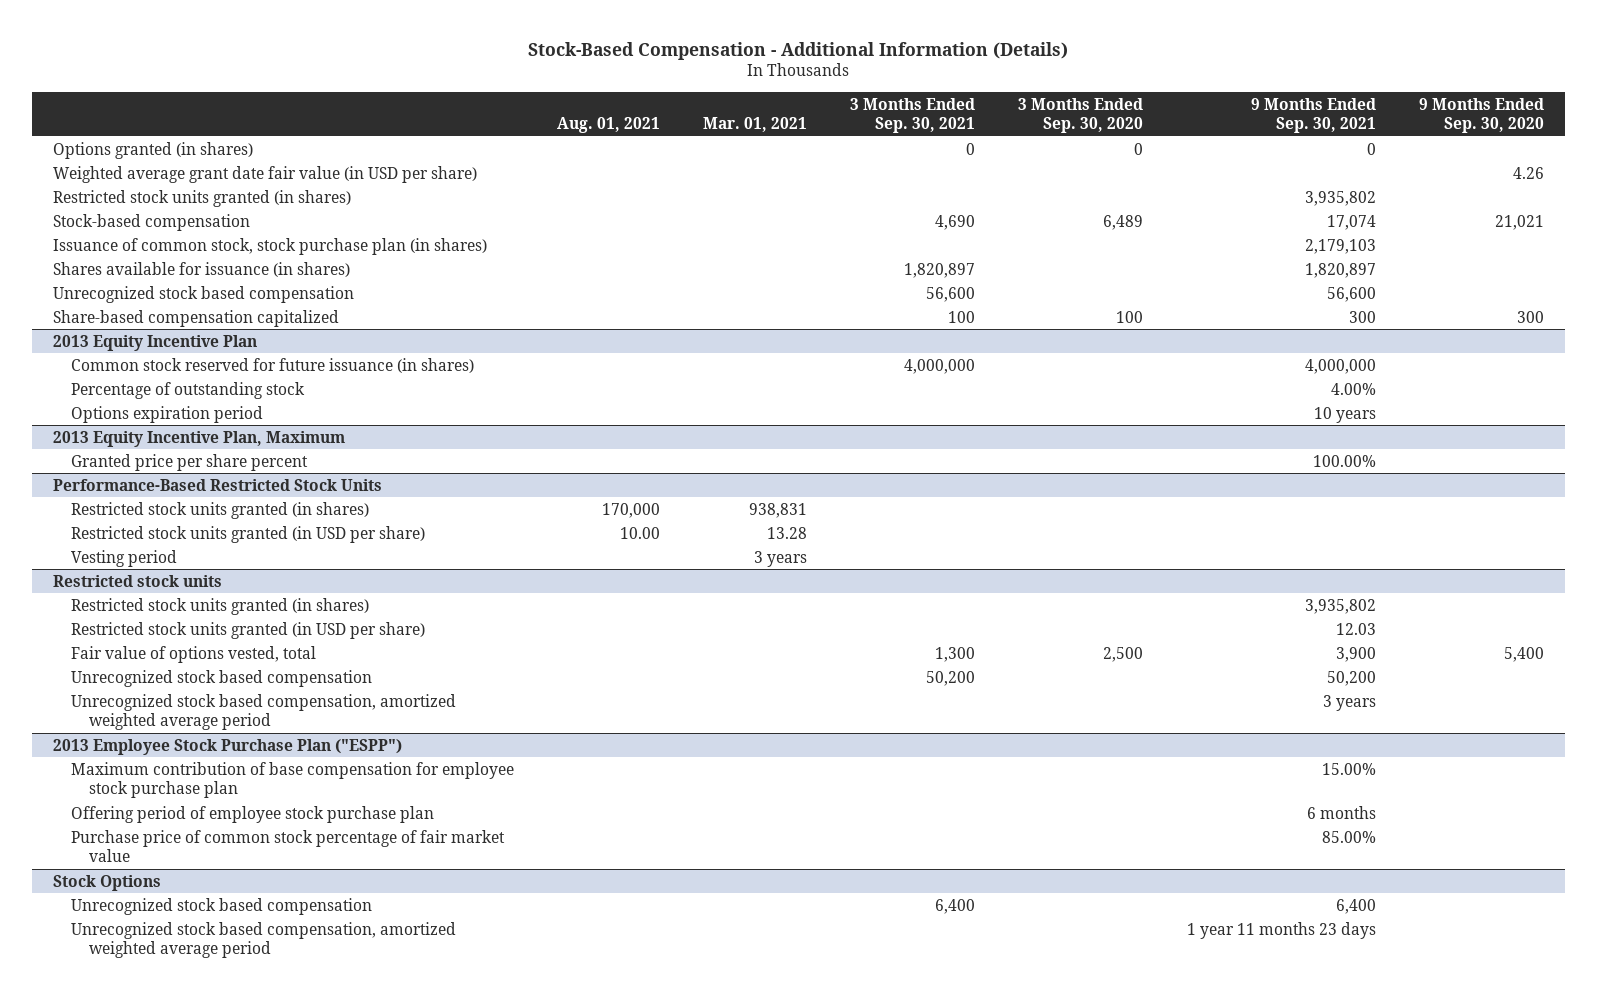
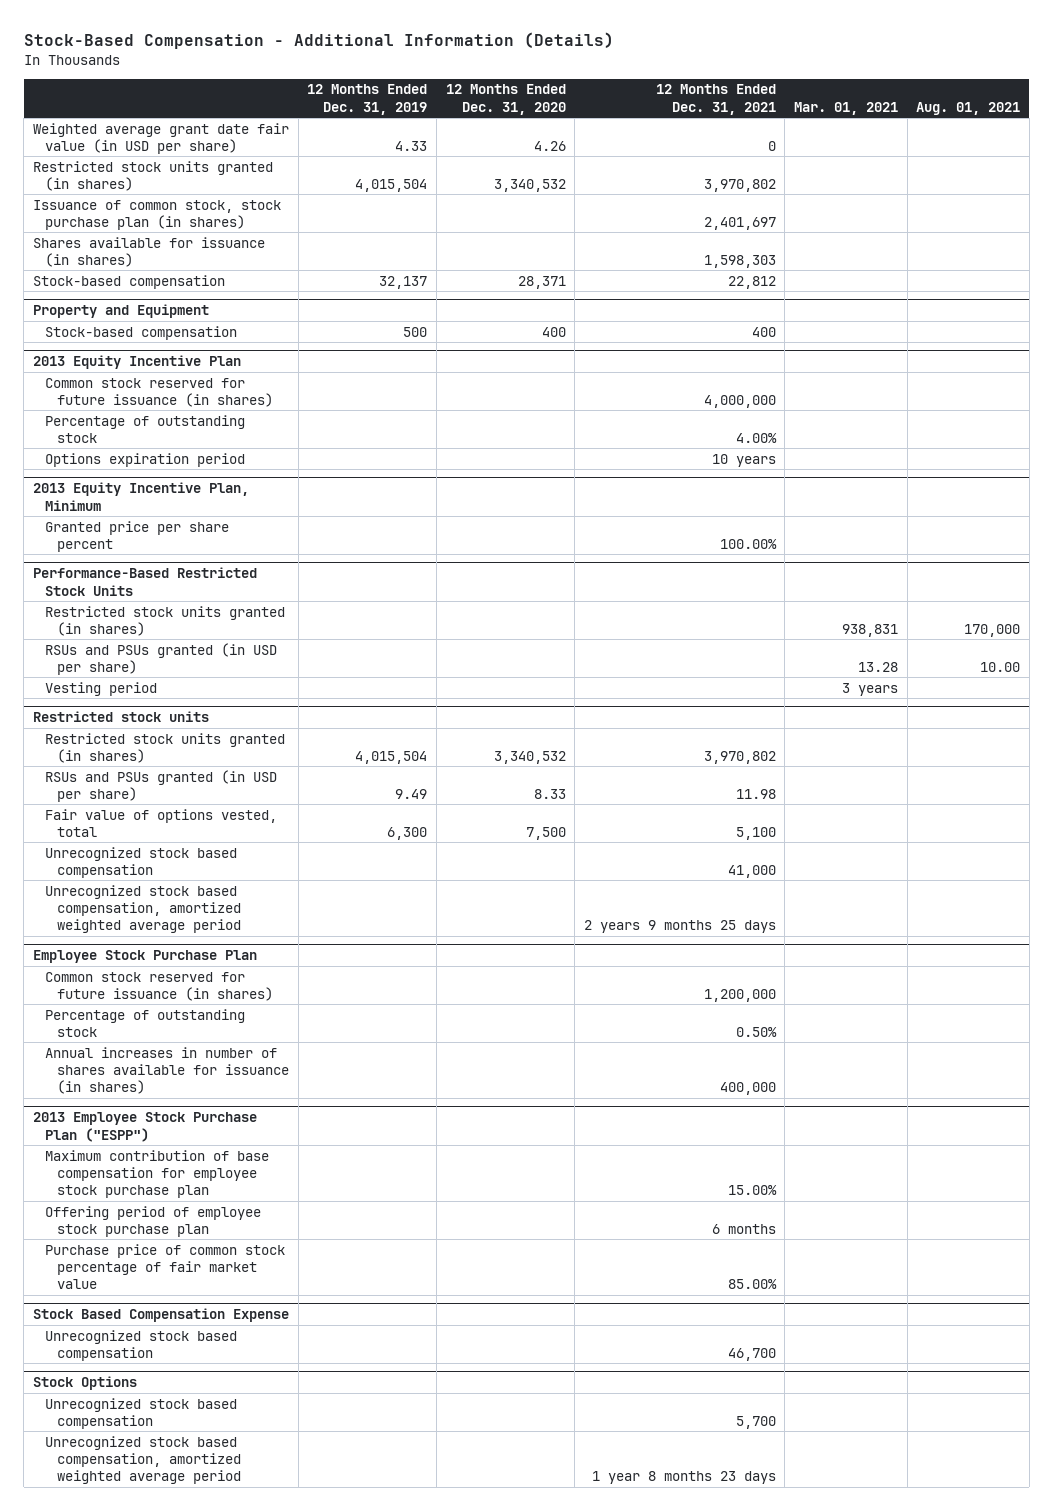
[850,97,976,134] 3 Months Ended Sep. 30, 2021 -> none
[1018,97,1144,134] 3 Months Ended Sep. 30, 2020 -> none
[1250,97,1376,134] 9 Months Ended Sep. 30, 2021 -> none
[1418,97,1544,134] 9 Months Ended Sep. 30, 2020 -> none
none -> [307,84,428,115] 12 Months Ended Dec. 31, 2019
none -> [445,84,566,115] 12 Months Ended Dec. 31, 2020
none -> [655,84,776,115] 12 Months Ended Dec. 31, 2021
[53,141,254,159] Options granted (in shares) -> none
[53,285,355,303] Unrecognized stock based compensation -> none
[53,309,340,327] Share-based compensation capitalized -> none
[53,213,251,231] Stock-based compensation -> [32,274,225,289] Stock-based compensation
none -> [32,304,209,319] Property and Equipment
none -> [45,325,238,340] Stock-based compensation
[53,430,346,447] 2013 Equity Incentive Plan, Maximum -> [32,482,249,511] 2013 Equity Incentive Plan, Minimum
[70,525,425,543] Restricted stock units granted (in USD per share) -> [45,642,278,676] RSUs and PSUs granted (in USD per share)
[70,621,425,639] Restricted stock units granted (in USD per share) -> [45,769,278,803] RSUs and PSUs granted (in USD per share)
none -> [32,950,257,964] Employee Stock Purchase Plan
none -> [45,971,274,1002] Common stock reserved for future issuance (in shares)
none -> [45,1008,246,1038] Percentage of outstanding stock
none -> [45,1046,290,1095] Annual increases in number of shares available for issuance (in shares)
none -> [32,1308,289,1323] Stock Based Compensation Expense
none -> [45,1329,238,1362] Unrecognized stock based compensation

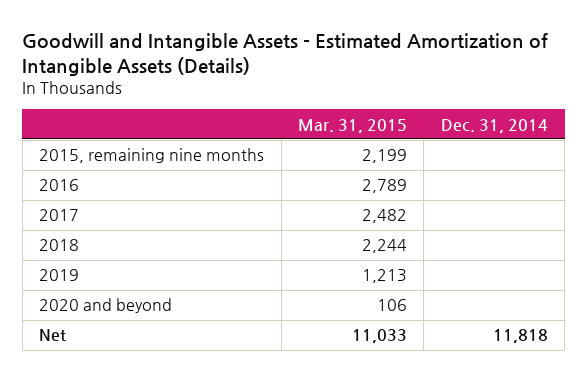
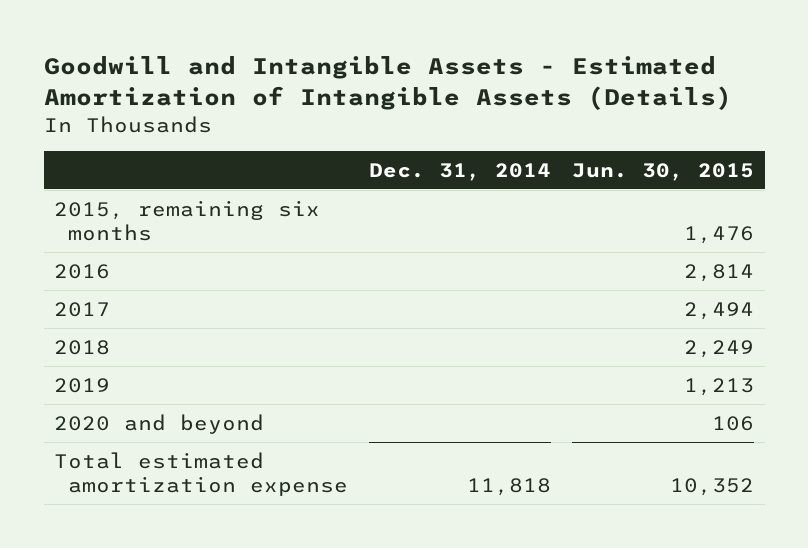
[297,118,407,133] Mar. 31, 2015 -> none
none -> [572,162,755,181] Jun. 30, 2015
[39,148,265,164] 2015, remaining nine months -> [54,199,321,242] 2015, remaining six months
[39,329,67,342] Net -> [54,451,349,497] Total estimated amortization expense

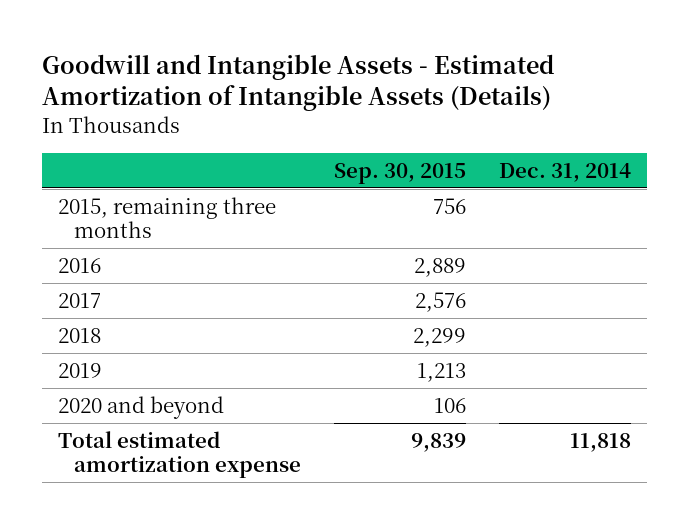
[572,162,755,181] Jun. 30, 2015 -> none
none -> [333,163,466,185] Sep. 30, 2015
[54,199,321,242] 2015, remaining six months -> [58,196,277,239] 2015, remaining three months

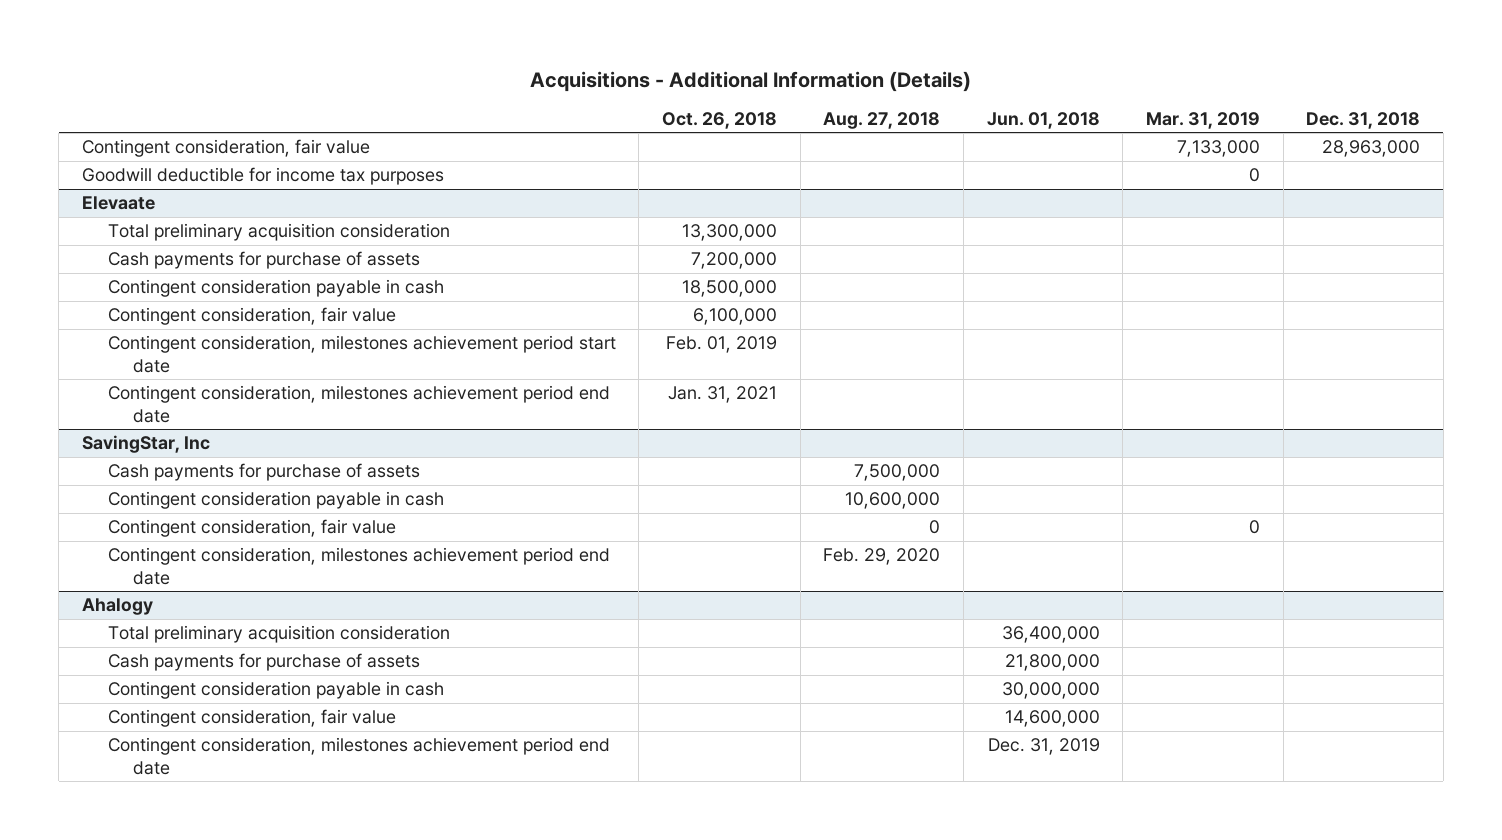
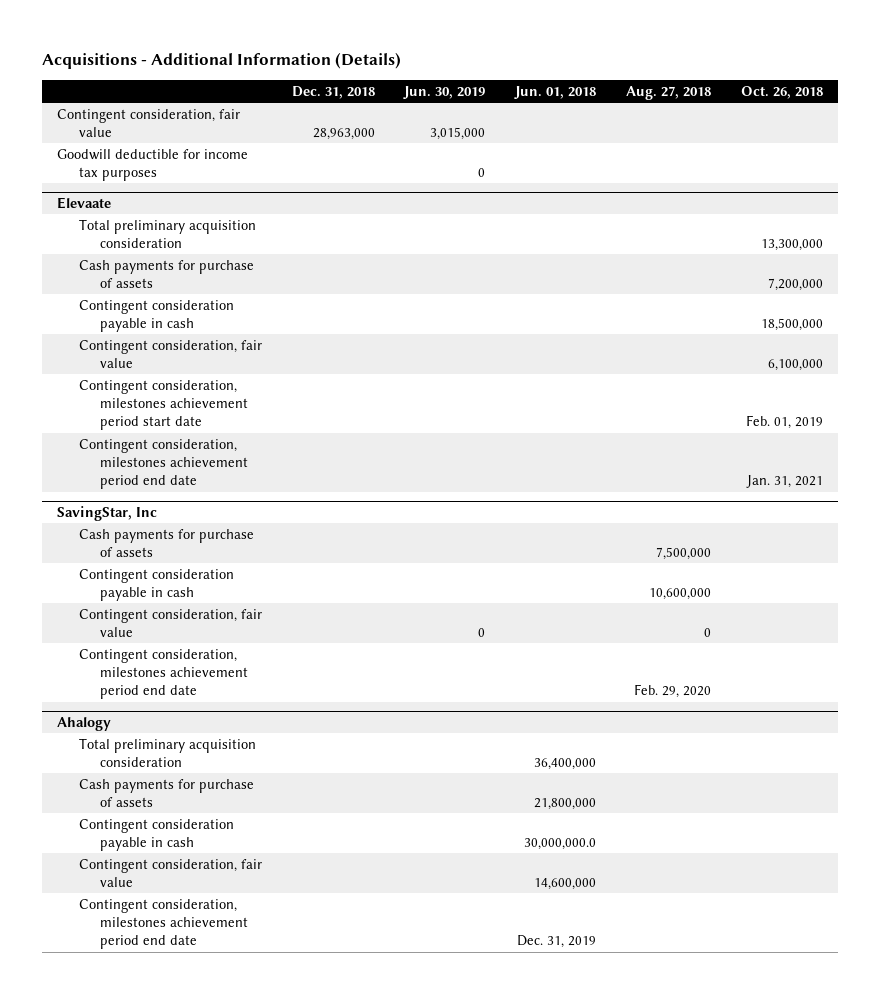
[1145,111,1260,129] Mar. 31, 2019 -> none
none -> [403,85,486,99] Jun. 30, 2019
[1001,682,1100,700] 30,000,000 -> [524,838,597,851] 30,000,000.0

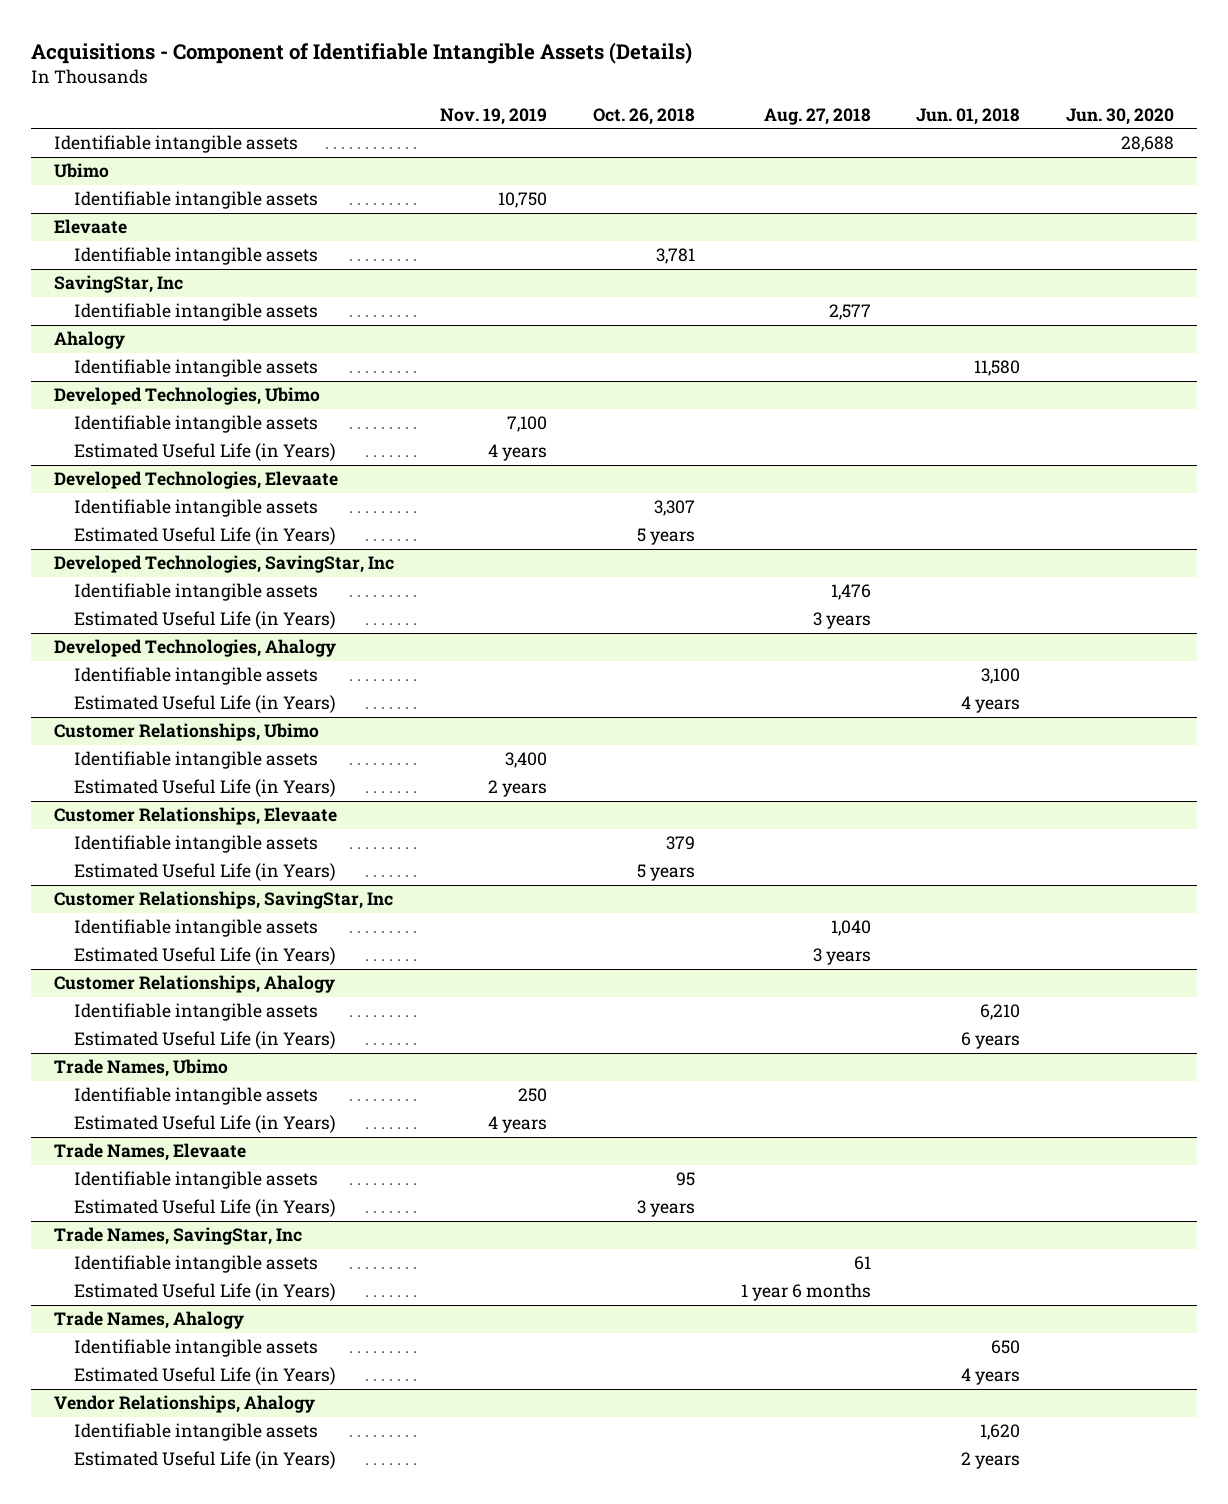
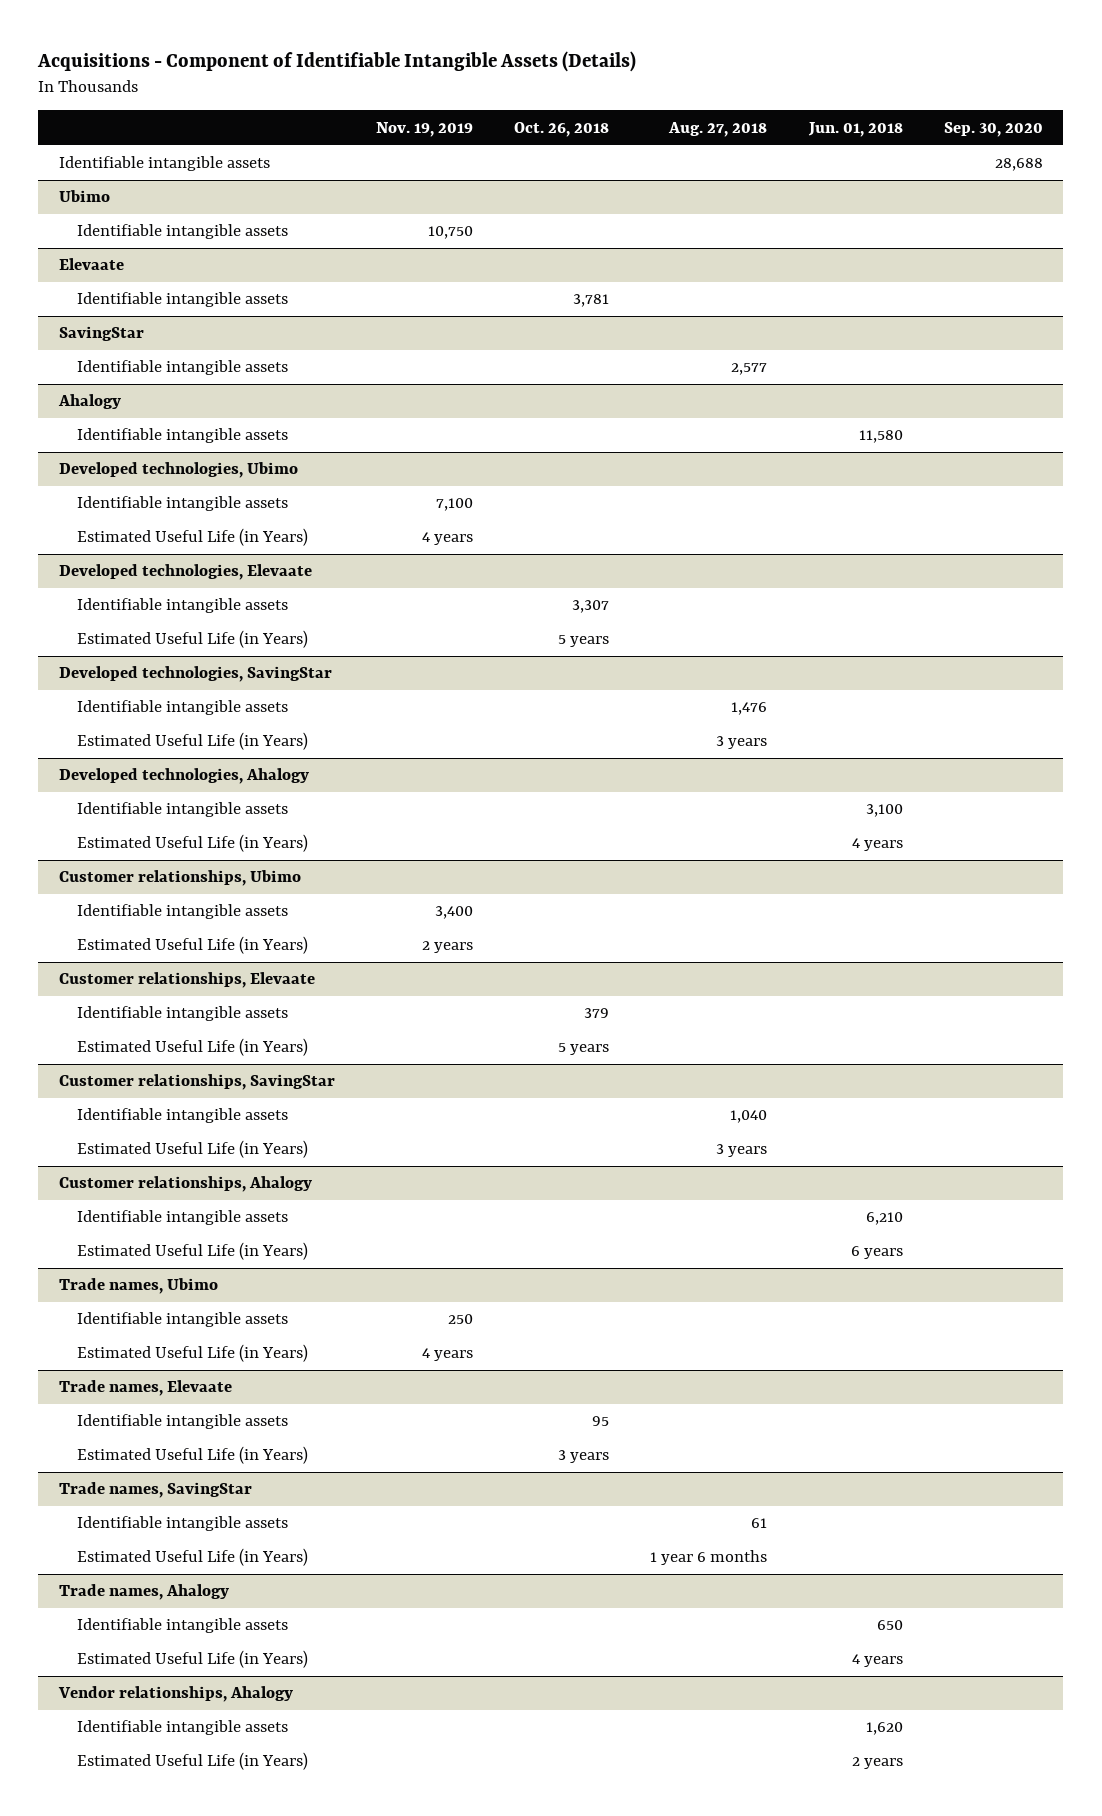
[1066,107,1175,125] Jun. 30, 2020 -> none
none -> [943,121,1043,137] Sep. 30, 2020
[54,275,184,294] SavingStar, Inc -> [58,326,144,342] SavingStar
[54,387,321,406] Developed Technologies, Ubimo -> [58,462,298,479] Developed technologies, Ubimo
[54,471,339,490] Developed Technologies, Elevaate -> [58,564,312,581] Developed technologies, Elevaate
[54,555,395,574] Developed Technologies, SavingStar, Inc -> [58,666,332,683] Developed technologies, SavingStar
[54,639,337,658] Developed Technologies, Ahalogy -> [58,768,309,785] Developed technologies, Ahalogy
[54,723,320,742] Customer Relationships, Ubimo -> [58,870,301,887] Customer relationships, Ubimo
[54,807,338,826] Customer Relationships, Elevaate -> [58,972,315,989] Customer relationships, Elevaate
[54,891,394,910] Customer Relationships, SavingStar, Inc -> [58,1074,335,1091] Customer relationships, SavingStar
[54,975,336,994] Customer Relationships, Ahalogy -> [58,1176,312,1193] Customer relationships, Ahalogy
[54,1059,229,1078] Trade Names, Ubimo -> [58,1278,218,1295] Trade names, Ubimo
[54,1143,247,1162] Trade Names, Elevaate -> [58,1380,232,1397] Trade names, Elevaate
[54,1227,303,1246] Trade Names, SavingStar, Inc -> [58,1482,252,1499] Trade names, SavingStar
[54,1311,245,1330] Trade Names, Ahalogy -> [58,1584,229,1601] Trade names, Ahalogy
[54,1395,316,1414] Vendor Relationships, Ahalogy -> [57,1686,293,1703] Vendor relationships, Ahalogy

